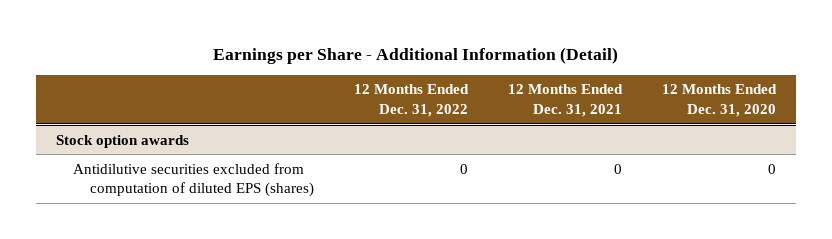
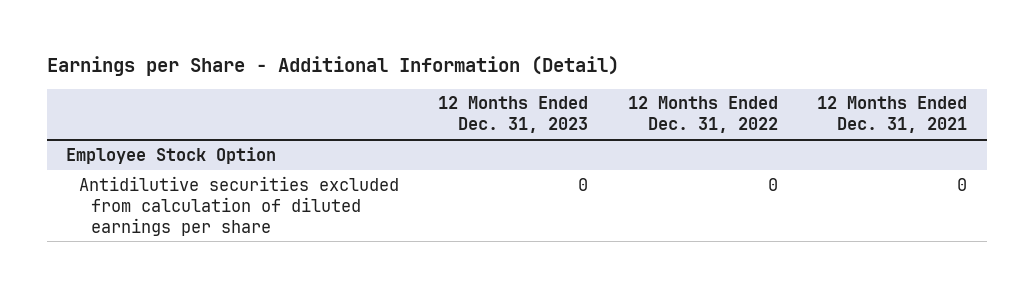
[661,84,777,118] 12 Months Ended Dec. 31, 2020 -> none
none -> [438,96,589,134] 12 Months Ended Dec. 31, 2023
[56,134,190,148] Stock option awards -> [66,146,277,164] Employee Stock Option
[72,162,314,198] Antidilutive securities excluded from computation of diluted EPS (shares) -> [78,175,399,236] Antidilutive securities excluded from calculation of diluted earnings per share

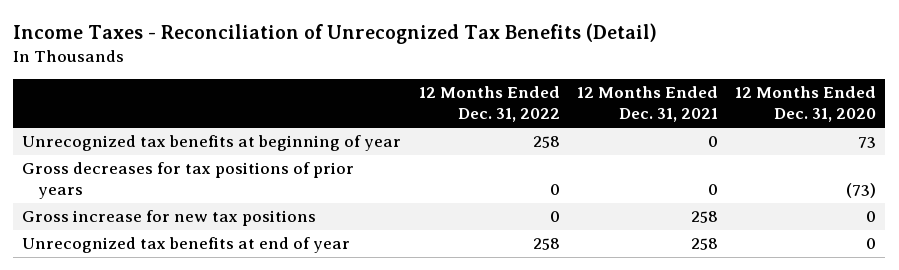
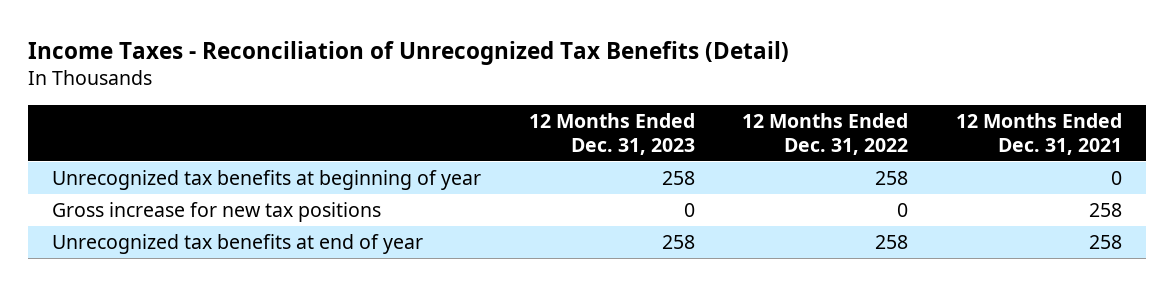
[735,86,877,123] 12 Months Ended Dec. 31, 2020 -> none
none -> [528,112,695,155] 12 Months Ended Dec. 31, 2023
[22,162,355,200] Gross decreases for tax positions of prior years -> none

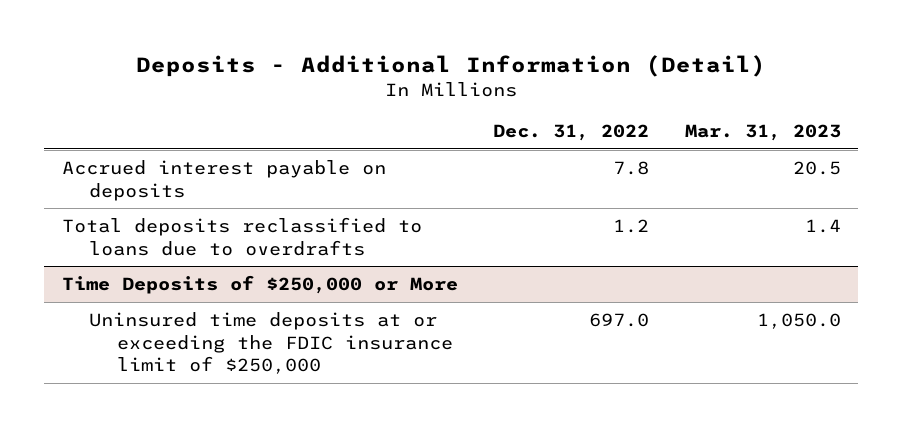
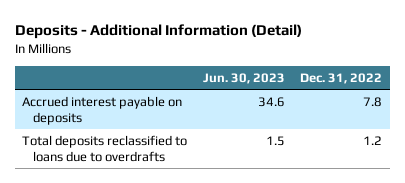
[684,124,841,142] Mar. 31, 2023 -> none
none -> [202,72,285,84] Jun. 30, 2023
[62,274,459,294] Time Deposits of $250,000 or More -> none
[89,311,453,375] Uninsured time deposits at or exceeding the FDIC insurance limit of $250,000 -> none

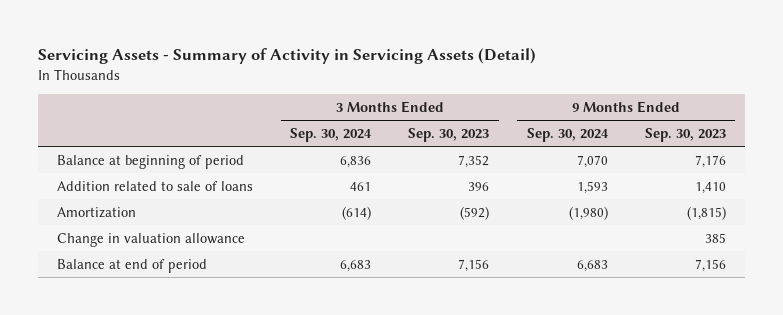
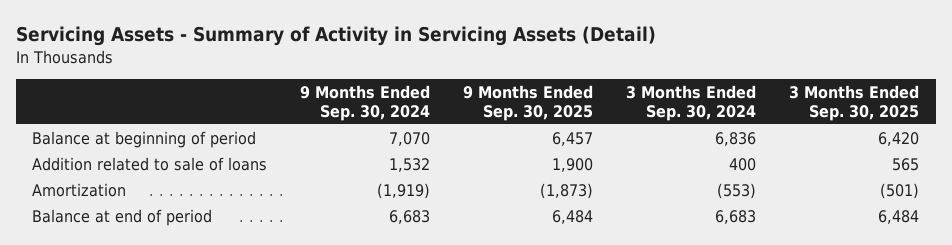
[408,127,490,142] Sep. 30, 2023 -> none
[645,127,727,142] Sep. 30, 2023 -> none
none -> [463,84,594,121] 9 Months Ended Sep. 30, 2025
none -> [789,84,920,121] 3 Months Ended Sep. 30, 2025
[56,232,245,247] Change in valuation allowance -> none
[350,181,372,191] 461 -> [729,158,757,172] 400
[576,180,608,194] 1,593 -> [389,158,431,173] 1,532
[342,205,372,220] (614) -> [717,183,757,200] (553)
[568,205,608,220] (1,980) -> [377,183,431,200] (1,919)

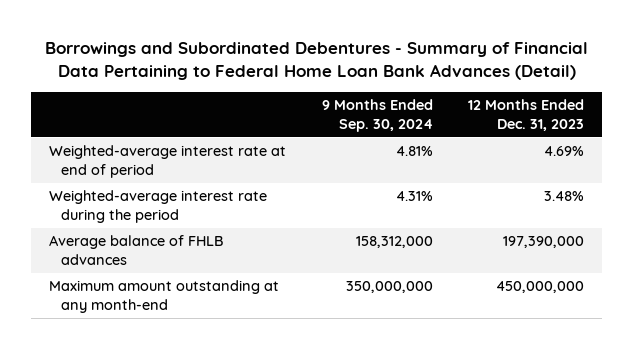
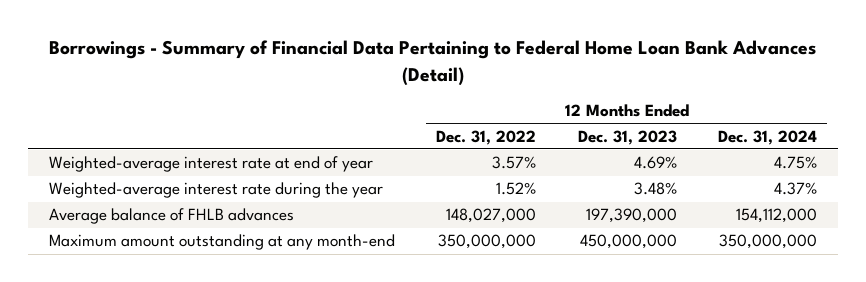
[44,42,588,80] Borrowings and Subordinated Debentures - Summary of Financial Data Pertaining to Federal Home Loan Bank Advances (Detail) -> [48,40,816,86] Borrowings - Summary of Financial Data Pertaining to Federal Home Loan Bank Advances (Detail)
[321,98,433,132] 9 Months Ended Sep. 30, 2024 -> none
none -> [436,129,537,145] Dec. 31, 2022
none -> [718,129,818,145] Dec. 31, 2024
[49,145,287,179] Weighted-average interest rate at end of period -> [48,156,373,173] Weighted-average interest rate at end of year
[49,190,268,224] Weighted-average interest rate during the period -> [48,182,383,199] Weighted-average interest rate during the year

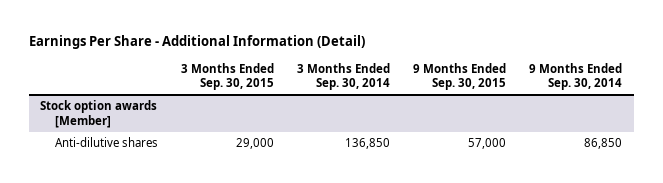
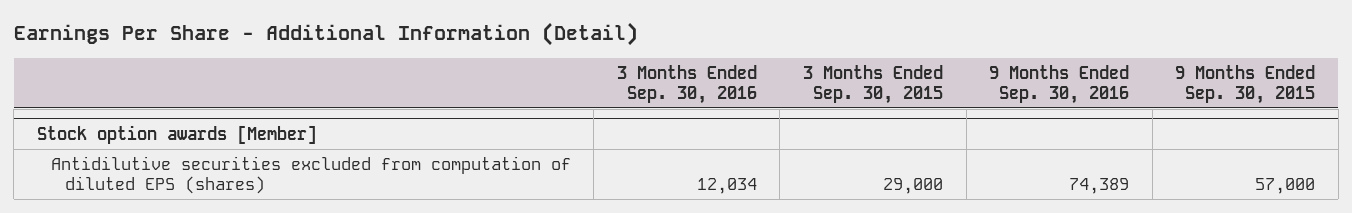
[297,62,391,91] 3 Months Ended Sep. 30, 2014 -> none
[529,62,623,91] 9 Months Ended Sep. 30, 2014 -> none
none -> [616,64,757,104] 3 Months Ended Sep. 30, 2016
none -> [989,64,1130,104] 9 Months Ended Sep. 30, 2016
[54,137,158,148] Anti-dilutive shares -> [50,156,571,194] Antidilutive securities excluded from computation of diluted EPS (shares)

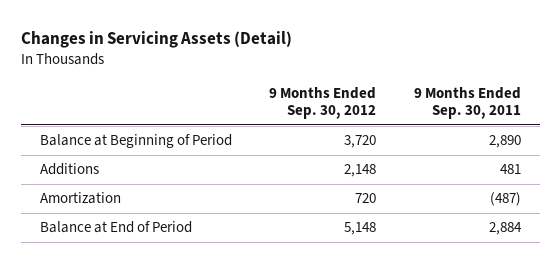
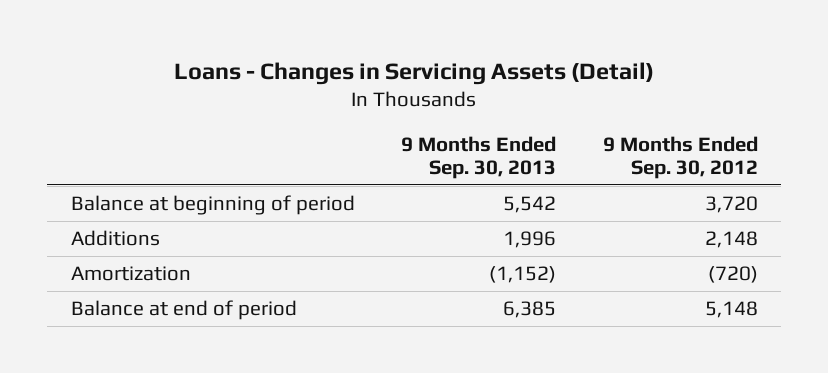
[20,30,292,48] Changes in Servicing Assets (Detail) -> [174,61,655,85] Loans - Changes in Servicing Assets (Detail)
[413,87,521,120] 9 Months Ended Sep. 30, 2011 -> none
none -> [401,135,557,179] 9 Months Ended Sep. 30, 2013
[39,134,232,149] Balance at Beginning of Period -> [70,194,355,215] Balance at beginning of period
[355,193,377,204] 720 -> [707,265,758,283] (720)
[39,221,192,234] Balance at End of Period -> [70,299,297,320] Balance at end of period

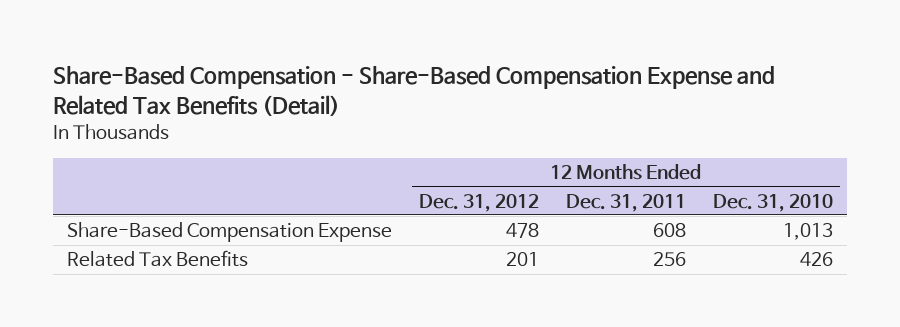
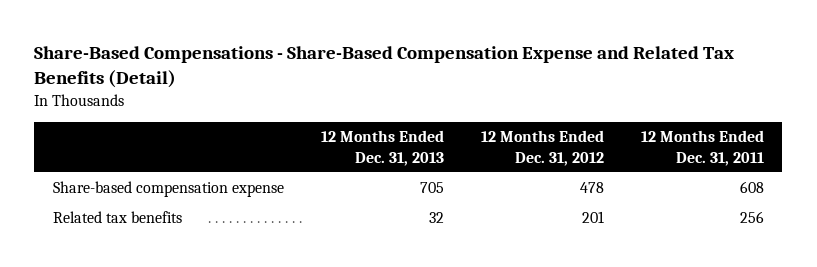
[53,65,776,116] Share-Based Compensation - Share-Based Compensation Expense and Related Tax Benefits (Detail) -> [34,46,735,89] Share-Based Compensations - Share-Based Compensation Expense and Related Tax Benefits (Detail)
[713,193,834,212] Dec. 31, 2010 -> none
none -> [320,129,444,166] 12 Months Ended Dec. 31, 2013
[66,222,392,243] Share-Based Compensation Expense -> [52,181,284,198] Share-based compensation expense
[66,250,248,268] Related Tax Benefits -> [52,211,182,224] Related tax benefits

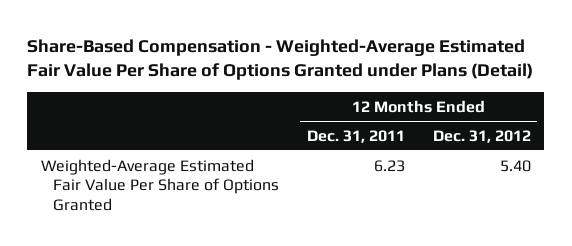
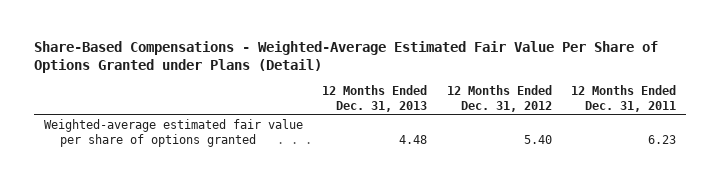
[27,38,534,81] Share-Based Compensation - Weighted-Average Estimated Fair Value Per Share of Options Granted under Plans (Detail) -> [33,40,658,74] Share-Based Compensations - Weighted-Average Estimated Fair Value Per Share of Options Granted under Plans (Detail)
none -> [322,85,428,113] 12 Months Ended Dec. 31, 2013
[41,158,280,211] Weighted-Average Estimated Fair Value Per Share of Options Granted -> [43,119,303,148] Weighted-average estimated fair value per share of options granted

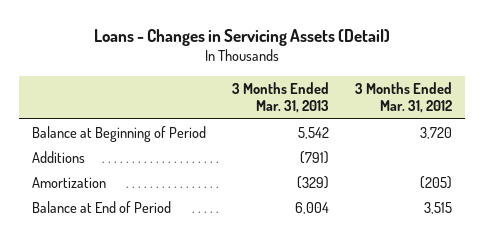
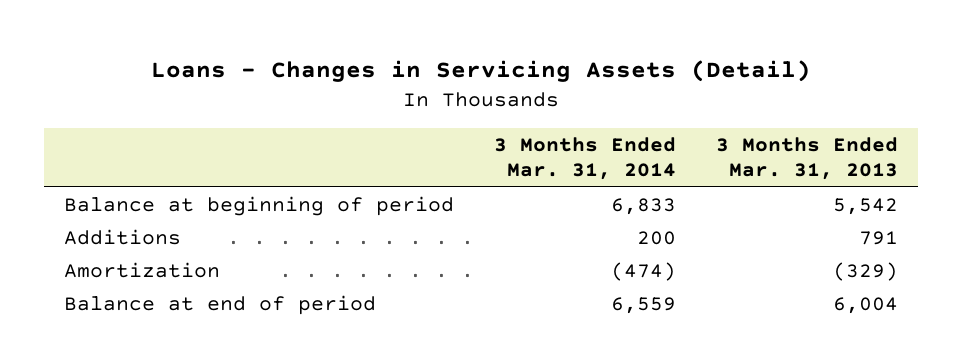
[355,81,453,114] 3 Months Ended Mar. 31, 2012 -> none
none -> [494,136,677,181] 3 Months Ended Mar. 31, 2014
[31,125,206,142] Balance at Beginning of Period -> [64,195,455,216] Balance at beginning of period
[300,150,330,164] (791) -> [859,230,899,245] 791
[31,200,171,213] Balance at End of Period -> [64,294,377,315] Balance at end of period

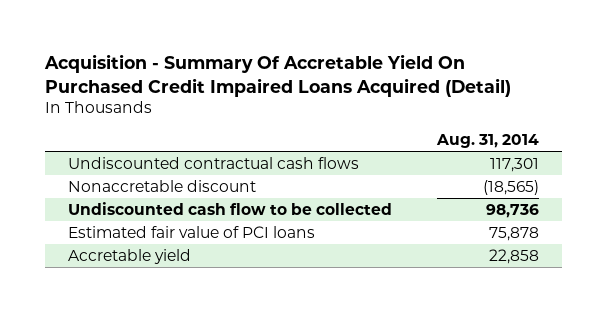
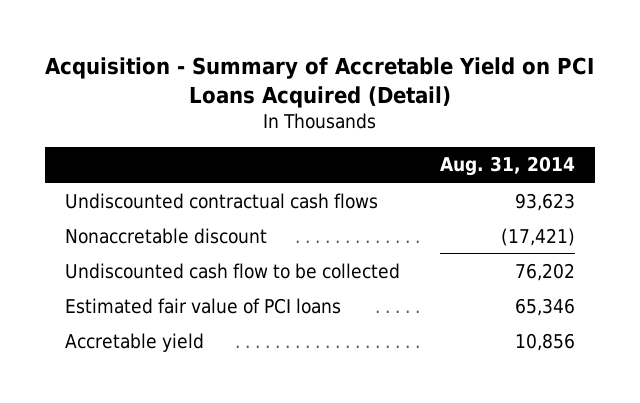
[44,54,512,97] Acquisition - Summary Of Accretable Yield On Purchased Credit Impaired Loans Acquired (Detail) -> [45,57,595,109] Acquisition - Summary of Accretable Yield on PCI Loans Acquired (Detail)
[490,157,540,172] 117,301 -> [515,192,576,211] 93,623
[483,179,540,195] (18,565) -> [501,227,576,246] (17,421)
[486,203,540,218] 98,736 -> [515,262,576,281] 76,202
[489,226,540,241] 75,878 -> [515,297,576,316] 65,346
[489,248,540,264] 22,858 -> [515,332,576,351] 10,856

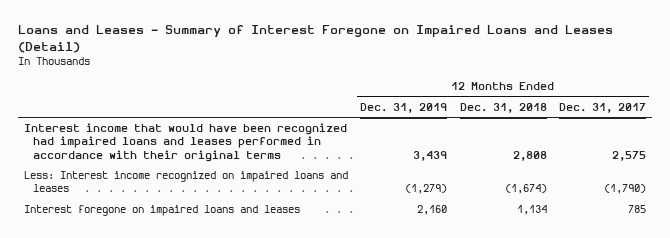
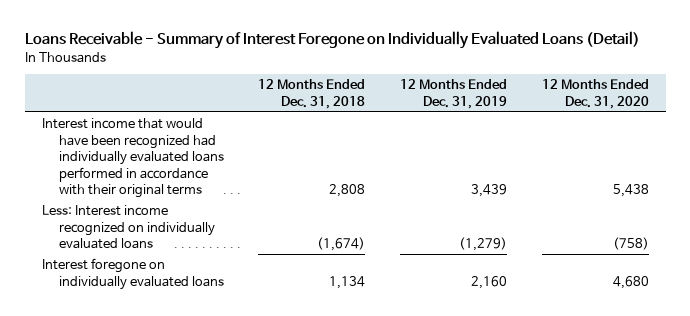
[17,25,613,53] Loans and Leases - Summary of Interest Foregone on Impaired Loans and Leases (Detail) -> [24,31,640,50] Loans Receivable - Summary of Interest Foregone on Individually Evaluated Loans (Detail)
[558,102,646,113] Dec. 31, 2017 -> none
none -> [541,79,649,109] 12 Months Ended Dec. 31, 2020
[24,123,348,162] Interest income that would have been recognized had impaired loans and leases performed in accordance with their original terms -> [41,117,224,199] Interest income that would have been recognized had individually evaluated loans performed in accordance with their original terms
[24,171,349,193] Less: Interest income recognized on impaired loans and leases -> [41,204,215,250] Less: Interest income recognized on individually evaluated loans
[24,205,301,217] Interest foregone on impaired loans and leases -> [41,257,224,290] Interest foregone on individually evaluated loans

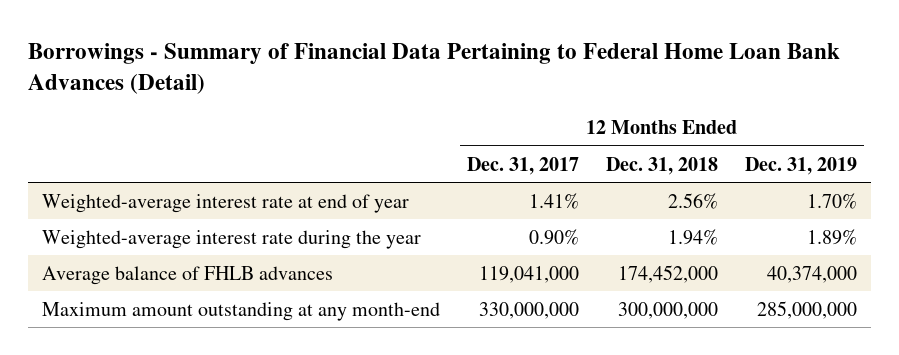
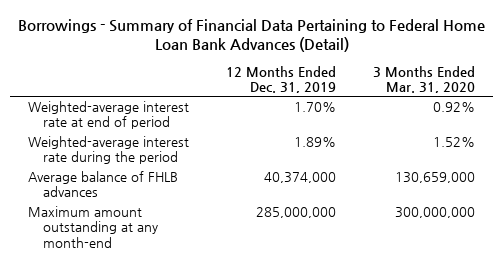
[466,156,579,175] Dec. 31, 2017 -> none
[605,156,718,175] Dec. 31, 2018 -> none
none -> [372,65,475,93] 3 Months Ended Mar. 31, 2020
[41,193,409,213] Weighted-average interest rate at end of year -> [28,101,190,130] Weighted-average interest rate at end of period
[41,229,421,249] Weighted-average interest rate during the year -> [28,136,190,165] Weighted-average interest rate during the period

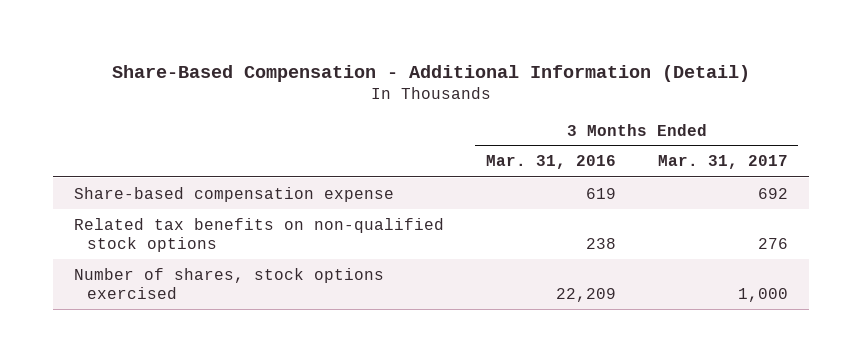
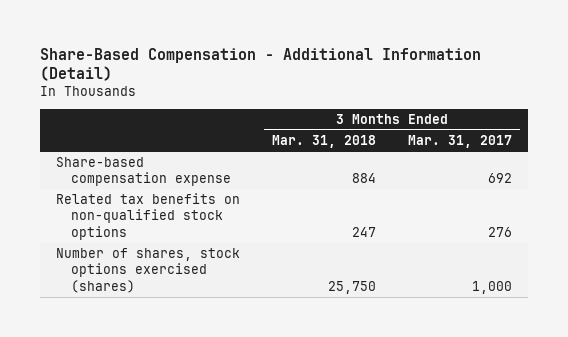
[485,155,616,170] Mar. 31, 2016 -> none
none -> [272,135,377,149] Mar. 31, 2018
[74,267,385,300] Number of shares, stock options exercised -> [56,248,241,293] Number of shares, stock options exercised (shares)

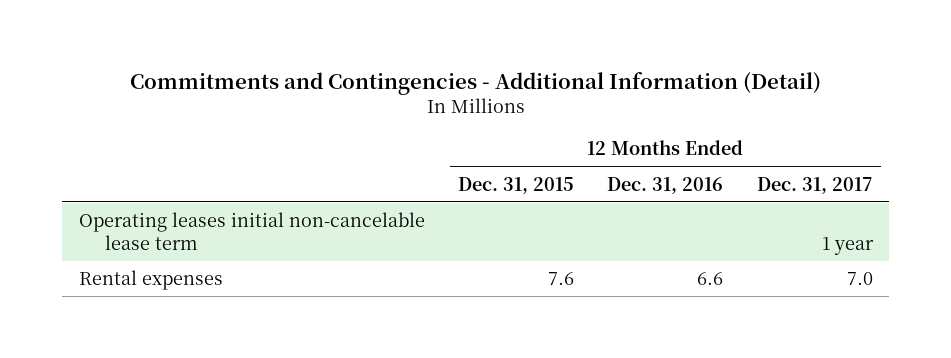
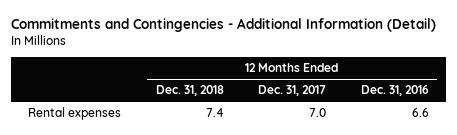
[457,176,574,194] Dec. 31, 2015 -> none
none -> [155,85,224,97] Dec. 31, 2018
[78,212,425,250] Operating leases initial non-cancelable lease term -> none

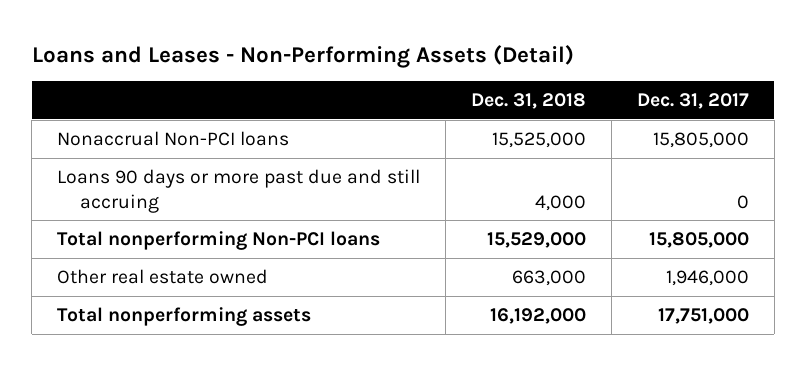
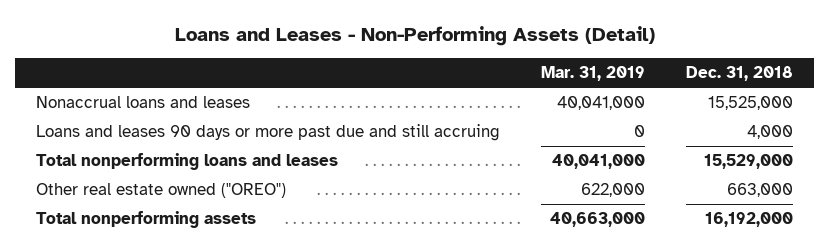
[636,93,749,110] Dec. 31, 2017 -> none
none -> [541,66,646,82] Mar. 31, 2019
[57,130,290,146] Nonaccrual Non-PCI loans -> [35,96,250,109] Nonaccrual loans and leases
[57,168,421,213] Loans 90 days or more past due and still accruing -> [35,124,500,142] Loans and leases 90 days or more past due and still accruing
[57,230,381,250] Total nonperforming Non-PCI loans -> [35,153,338,171] Total nonperforming loans and leases
[57,268,269,284] Other real estate owned -> [35,183,286,199] Other real estate owned ("OREO")

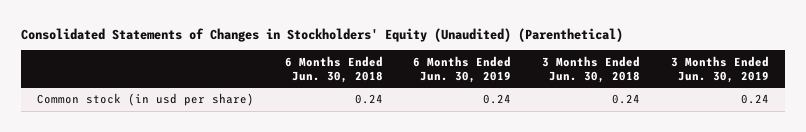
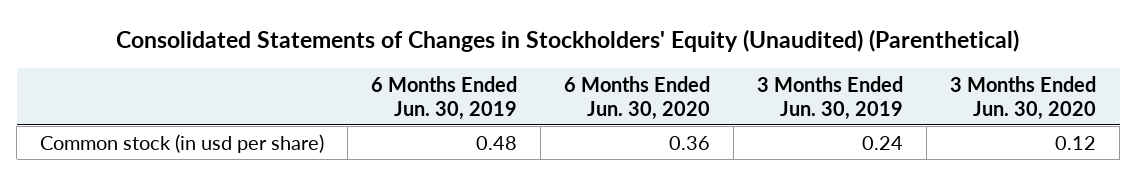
[284,55,383,83] 6 Months Ended Jun. 30, 2018 -> none
[542,55,641,83] 3 Months Ended Jun. 30, 2018 -> none
none -> [564,75,711,120] 6 Months Ended Jun. 30, 2020
none -> [950,75,1097,120] 3 Months Ended Jun. 30, 2020
[483,94,512,105] 0.24 -> [476,135,518,150] 0.48

